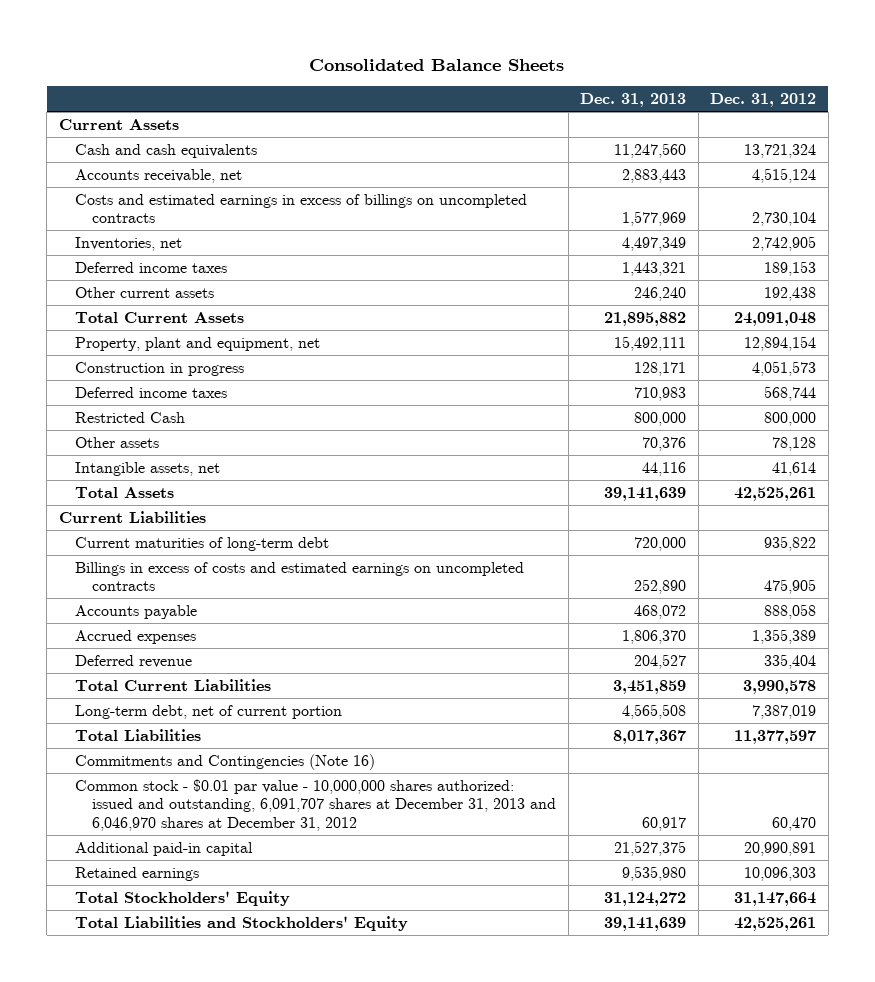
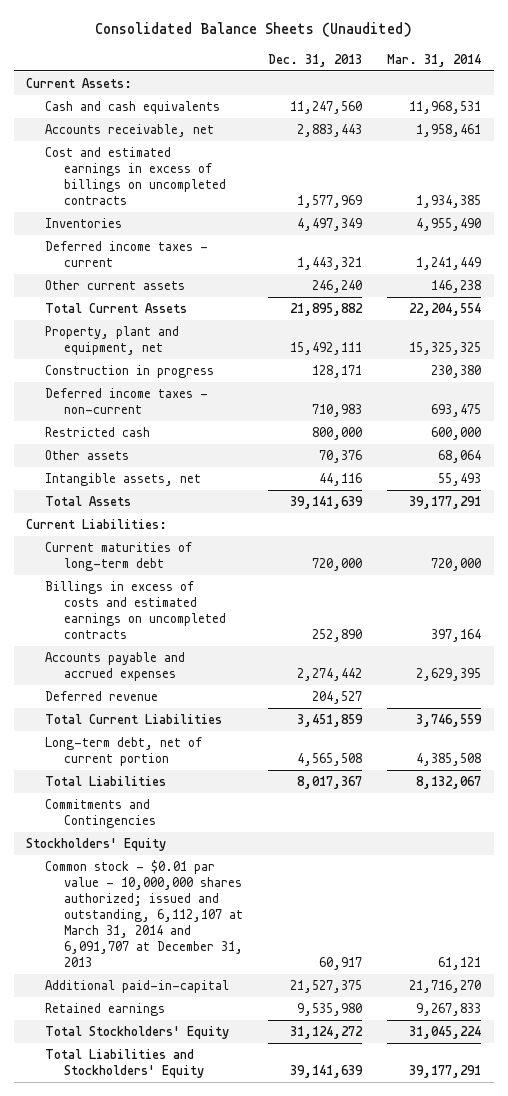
[309,58,565,71] Consolidated Balance Sheets -> [94,22,412,38] Consolidated Balance Sheets (Unaudited)
[710,93,817,108] Dec. 31, 2012 -> none
none -> [387,53,482,67] Mar. 31, 2014
[58,118,179,130] Current Assets -> [26,78,133,89] Current Assets:
[75,193,528,224] Costs and estimated earnings in excess of billings on uncompleted contracts -> [45,147,227,205] Cost and estimated earnings in excess of billings on uncompleted contracts
[75,236,183,251] Inventories, net -> [45,218,123,229] Inventories
[75,261,228,273] Deferred income taxes -> [45,241,209,268] Deferred income taxes - current
[75,386,228,398] Deferred income taxes -> [45,388,209,415] Deferred income taxes - non-current
[75,411,186,423] Restricted Cash -> [45,427,151,438] Restricted cash
[58,510,206,523] Current Liabilities -> [26,519,168,530] Current Liabilities:
[75,604,198,619] Accounts payable -> none
[75,629,197,644] Accrued expenses -> none
none -> [45,652,186,682] Accounts payable and accrued expenses
[75,753,376,770] Commitments and Contingencies (Note 16) -> [45,799,157,829] Commitments and Contingencies
none -> [26,838,167,852] Stockholders' Equity
[75,778,557,831] Common stock - $0.01 par value - 10,000,000 shares authorized: issued and outstanding, 6,091,707 shares at December 31, 2013 and 6,046,970 shares at December 31, 2012 -> [45,860,244,967] Common stock - $0.01 par value - 10,000,000 shares authorized; issued and outstanding, 6,112,107 at March 31, 2014 and 6,091,707 at December 31, 2013
[75,841,254,856] Additional paid-in capital -> [45,980,230,994] Additional paid-in-capital

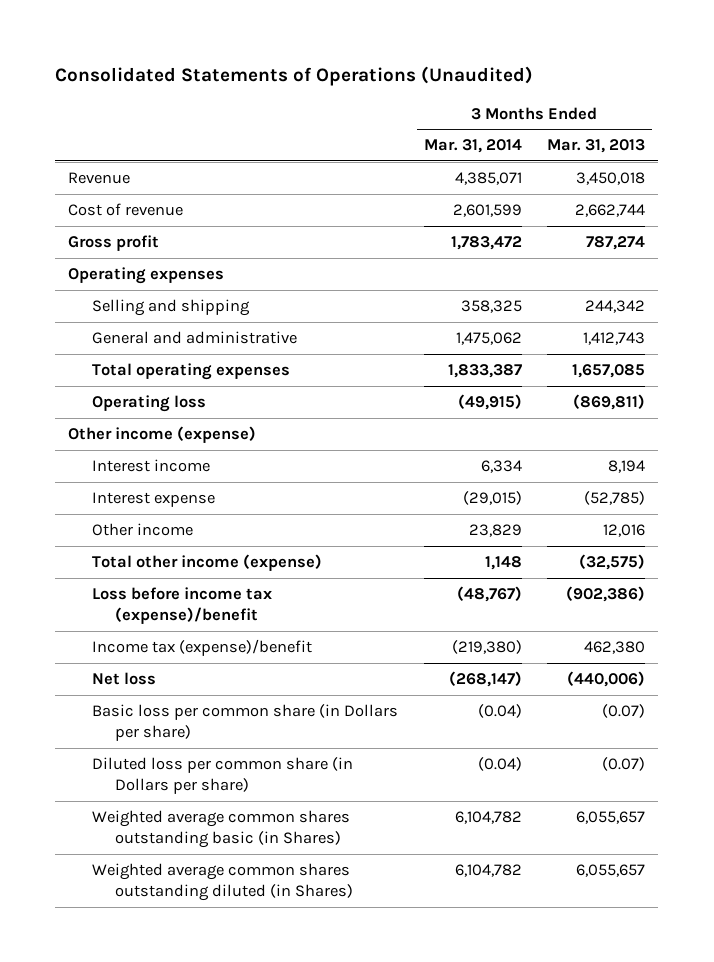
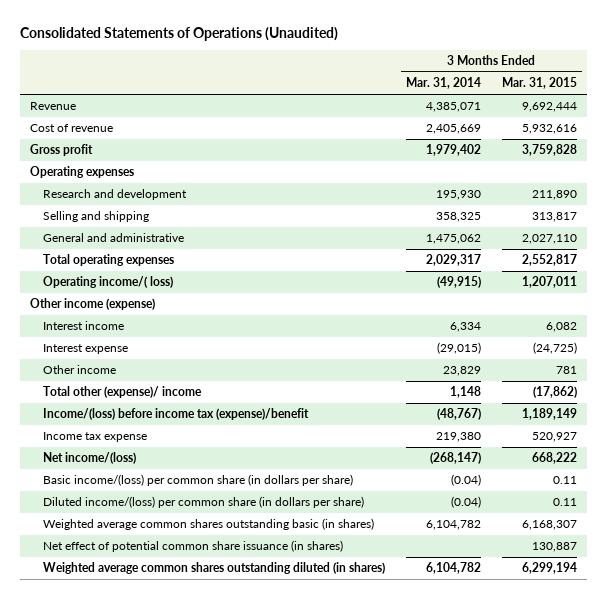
[547,139,646,154] Mar. 31, 2013 -> none
none -> [501,77,577,90] Mar. 31, 2015
[452,204,522,218] 2,601,599 -> [425,124,481,135] 2,405,669
[450,236,522,251] 1,783,472 -> [425,144,481,157] 1,979,402
none -> [43,189,188,201] Research and development
[447,364,522,379] 1,833,387 -> [425,254,481,267] 2,029,317
[91,395,206,413] Operating loss -> [43,276,174,289] Operating income/( loss)
[91,554,322,572] Total other income (expense) -> [43,386,203,399] Total other (expense)/ income
[91,587,272,625] Loss before income tax (expense)/benefit -> [43,408,310,421] Income/(loss) before income tax (expense)/benefit
[91,639,312,657] Income tax (expense)/benefit -> [43,432,148,443] Income tax expense
[451,640,522,655] (219,380) -> [435,432,481,443] 219,380
[91,672,156,686] Net loss -> [43,452,137,465] Net income/(loss)
[91,704,398,742] Basic loss per common share (in Dollars per share) -> [43,474,354,487] Basic income/(loss) per common share (in dollars per share)
[91,757,353,795] Diluted loss per common share (in Dollars per share) -> [43,496,365,509] Diluted income/(loss) per common share (in dollars per share)
[91,810,350,849] Weighted average common shares outstanding basic (in Shares) -> [43,518,375,531] Weighted average common shares outstanding basic (in shares)
none -> [43,540,344,553] Net effect of potential common share issuance (in shares)
[91,863,354,902] Weighted average common shares outstanding diluted (in Shares) -> [43,562,386,575] Weighted average common shares outstanding diluted (in shares)

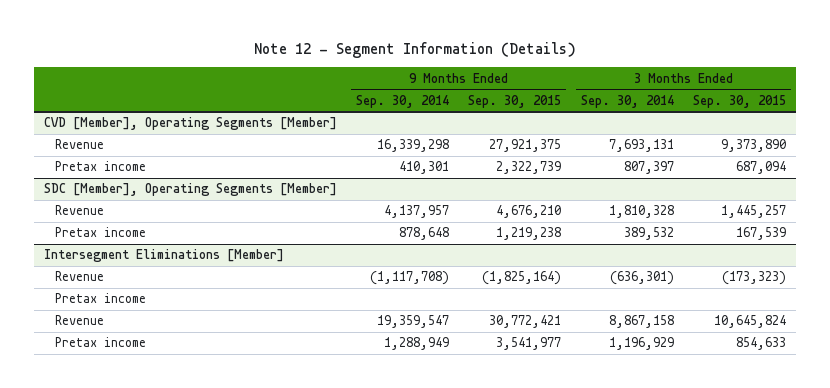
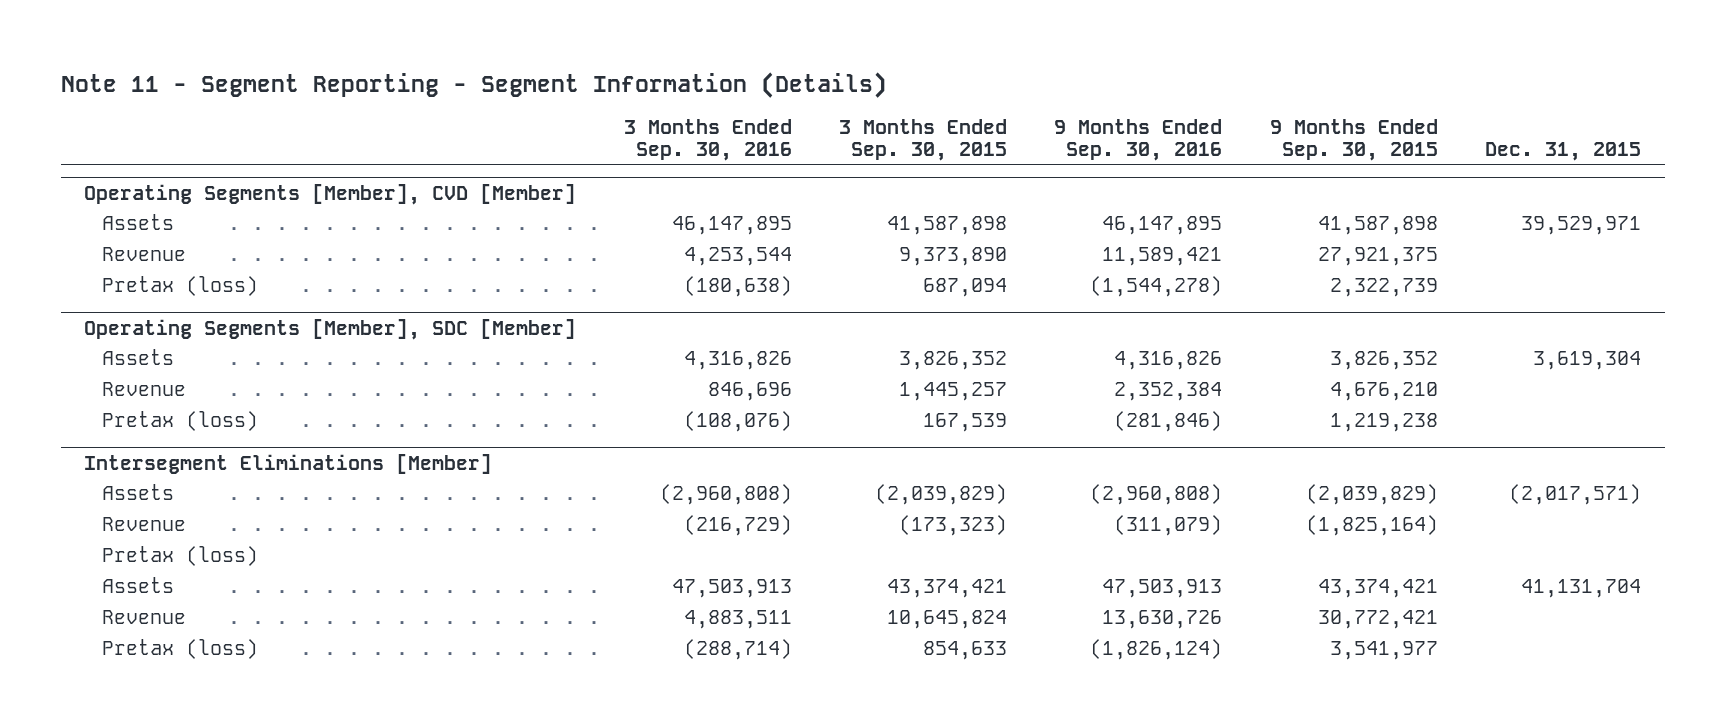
[253,42,576,59] Note 12 - Segment Information (Details) -> [60,71,887,98] Note 11 - Segment Reporting - Segment Information (Details)
[355,94,449,108] Sep. 30, 2014 -> none
[580,94,674,108] Sep. 30, 2014 -> none
none -> [623,118,792,162] 3 Months Ended Sep. 30, 2016
none -> [1054,118,1223,162] 9 Months Ended Sep. 30, 2016
none -> [1484,142,1641,162] Dec. 31, 2015
[43,117,337,131] CVD [Member], Operating Segments [Member] -> [84,183,577,205] Operating Segments [Member], CVD [Member]
none -> [102,214,175,231] Assets
[54,161,146,172] Pretax income -> [102,276,259,297] Pretax (loss)
[43,183,337,197] SDC [Member], Operating Segments [Member] -> [84,318,577,340] Operating Segments [Member], SDC [Member]
none -> [102,349,175,366] Assets
[54,227,146,238] Pretax income -> [102,411,259,432] Pretax (loss)
none -> [102,484,175,501] Assets
[54,293,146,304] Pretax income -> [102,546,259,567] Pretax (loss)
none -> [102,577,175,594] Assets
[54,337,146,348] Pretax income -> [102,639,259,660] Pretax (loss)

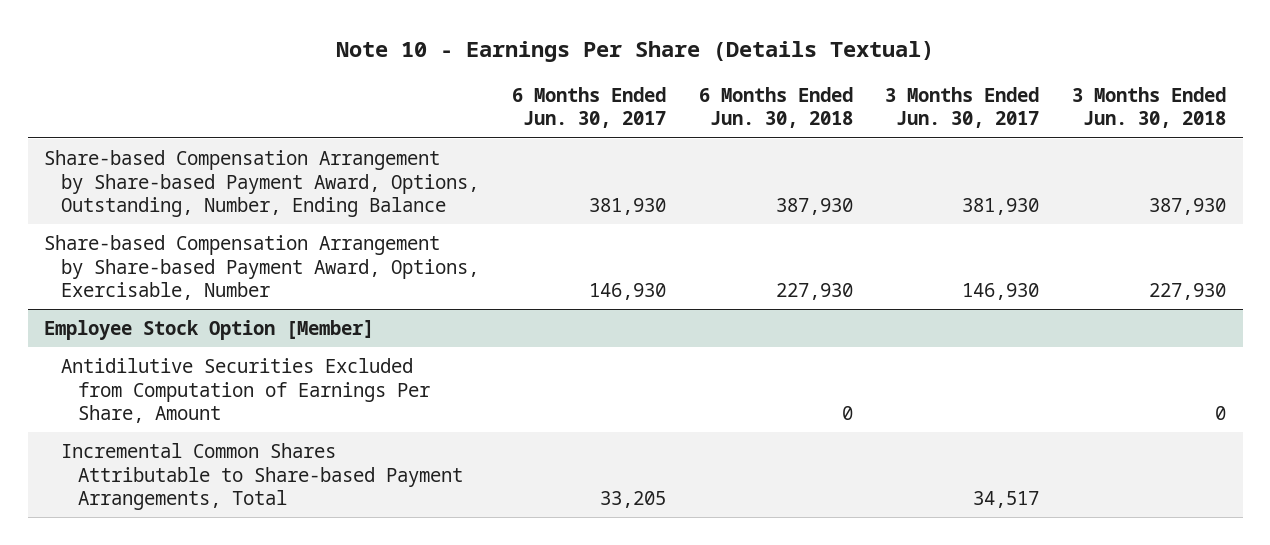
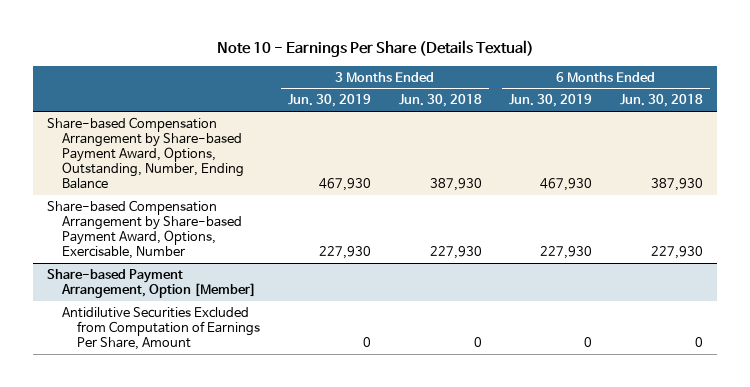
[511,86,666,129] 6 Months Ended Jun. 30, 2017 -> none
[885,86,1040,129] 3 Months Ended Jun. 30, 2017 -> none
none -> [287,94,371,108] Jun. 30, 2019
none -> [509,94,593,108] Jun. 30, 2019
[43,319,374,340] Employee Stock Option [Member] -> [46,268,257,299] Share-based Payment Arrangement, Option [Member]
[60,442,463,511] Incremental Common Shares Attributable to Share-based Payment Arrangements, Total -> none

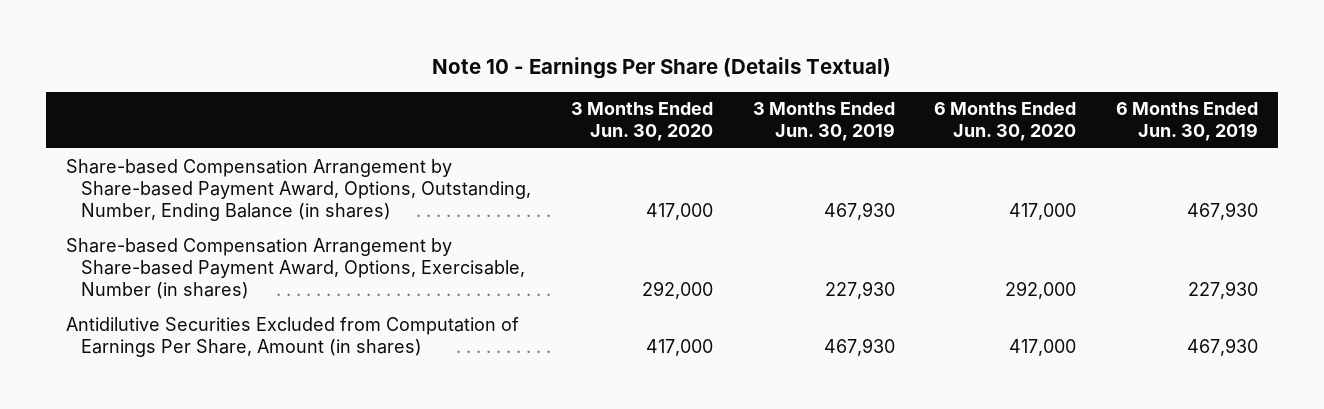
[398,94,482,108] Jun. 30, 2018 -> none
[620,94,704,108] Jun. 30, 2018 -> none
none -> [571,102,714,142] 3 Months Ended Jun. 30, 2020
none -> [934,102,1077,142] 6 Months Ended Jun. 30, 2020
[46,268,257,299] Share-based Payment Arrangement, Option [Member] -> none
[46,116,245,190] Share-based Compensation Arrangement by Share-based Payment Award, Options, Outstanding, Number, Ending Balance -> [65,158,532,222] Share-based Compensation Arrangement by Share-based Payment Award, Options, Outstanding, Number, Ending Balance (in shares)
[46,199,243,260] Share-based Compensation Arrangement by Share-based Payment Award, Options, Exercisable, Number -> [65,237,526,300] Share-based Compensation Arrangement by Share-based Payment Award, Options, Exercisable, Number (in shares)
[62,306,261,351] Antidilutive Securities Excluded from Computation of Earnings Per Share, Amount -> [65,316,519,357] Antidilutive Securities Excluded from Computation of Earnings Per Share, Amount (in shares)
[362,337,371,348] 0 -> [823,337,895,356] 467,930
[584,337,593,348] 0 -> [1187,337,1259,356] 467,930

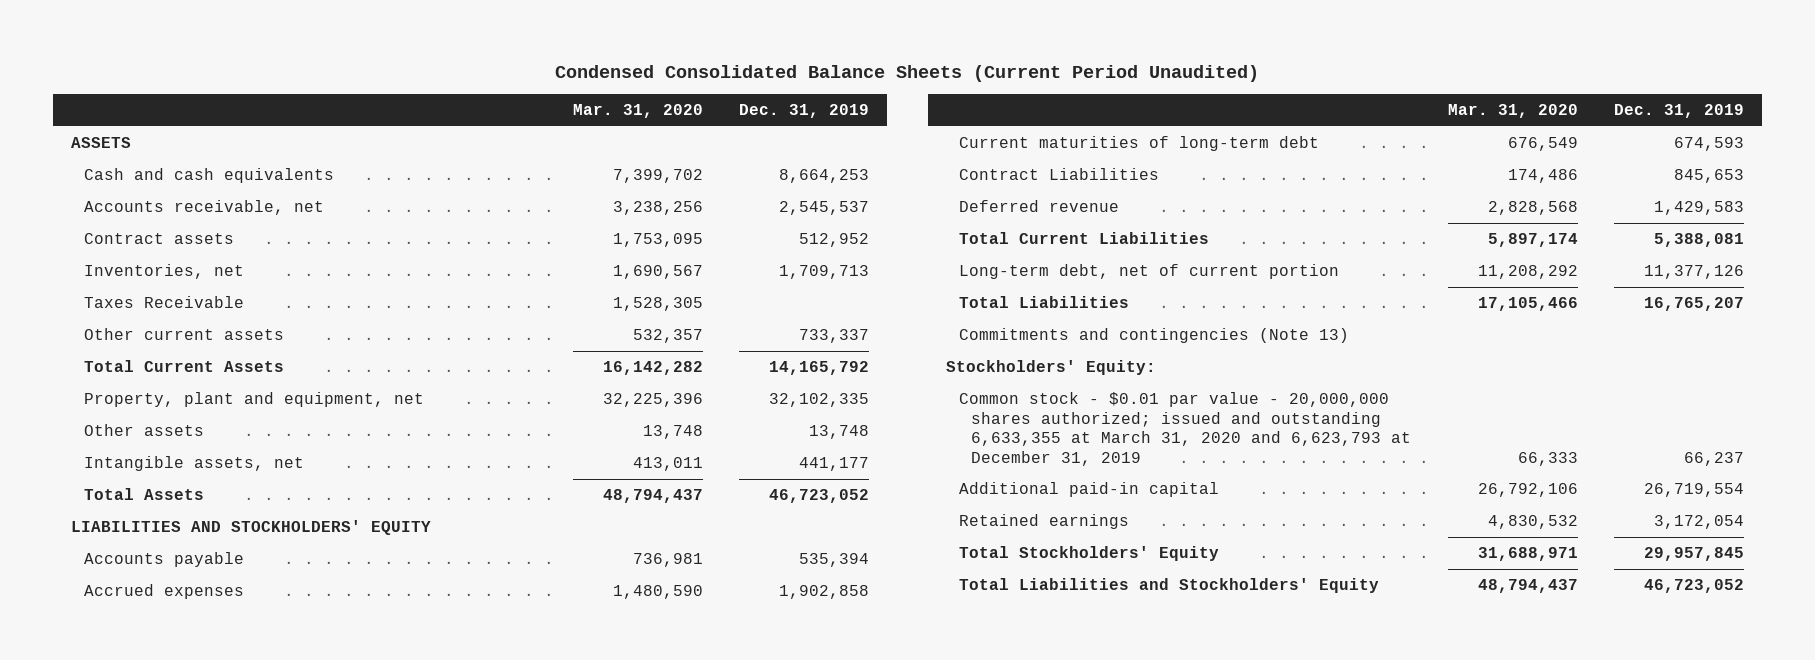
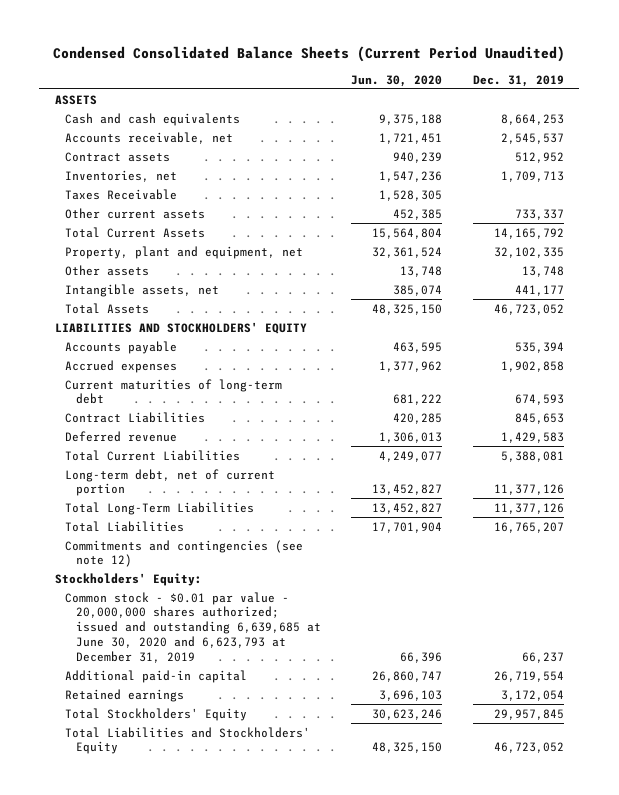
[572,104,703,119] Mar. 31, 2020 -> none
none -> [351,74,443,87] Jun. 30, 2020
none -> [65,501,255,515] Total Long-Term Liabilities
[958,328,1349,344] Commitments and contingencies (Note 13) -> [65,539,304,568] Commitments and contingencies (see note 12)
[958,392,1412,466] Common stock - $0.01 par value - 20,000,000 shares authorized; issued and outstanding 6,633,355 at March 31, 2020 and 6,623,793 at December 31, 2019 -> [65,591,321,663] Common stock - $0.01 par value - 20,000,000 shares authorized; issued and outstanding 6,639,685 at June 30, 2020 and 6,623,793 at December 31, 2019

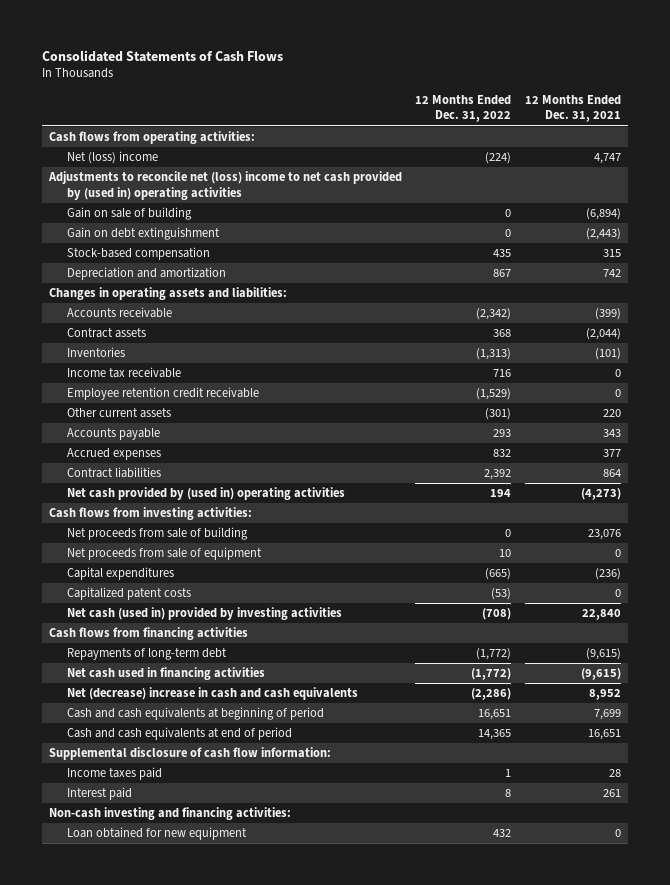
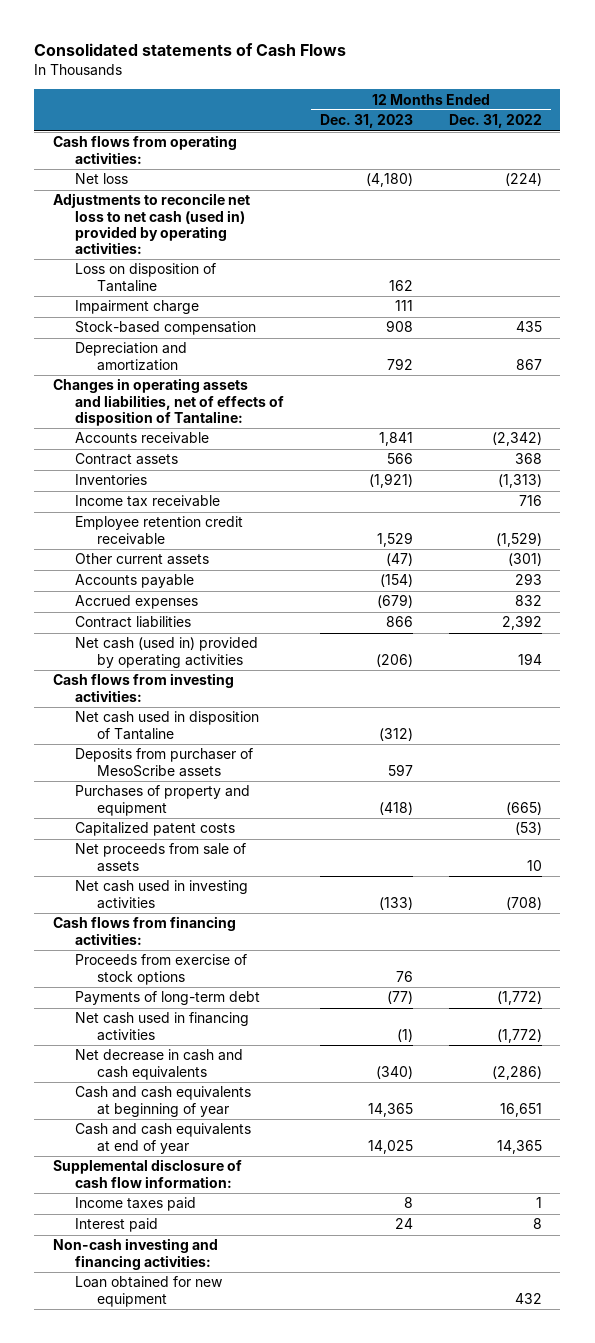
[41,49,283,62] Consolidated Statements of Cash Flows -> [34,43,347,57] Consolidated statements of Cash Flows
[525,94,622,123] 12 Months Ended Dec. 31, 2021 -> none
none -> [319,114,413,129] Dec. 31, 2023
[67,207,193,221] Gain on sale of building -> none
[67,227,221,241] Gain on debt extinguishment -> none
[67,151,159,165] Net (loss) income -> [74,173,128,185] Net loss
[47,171,402,200] Adjustments to reconcile net (loss) income to net cash provided by (used in) operating activities -> [52,193,250,255] Adjustments to reconcile net loss to net cash (used in) provided by operating activities:
none -> [74,263,216,292] Loss on disposition of Tantaline
none -> [74,300,199,315] Impairment charge
[48,287,287,301] Changes in operating assets and liabilities: -> [52,378,284,426] Changes in operating assets and liabilities, net of effects of disposition of Tantaline:
[67,487,346,501] Net cash provided by (used in) operating activities -> [74,637,258,668] Net cash (used in) provided by operating activities
[67,527,249,541] Net proceeds from sale of building -> none
[67,547,263,561] Net proceeds from sale of equipment -> none
none -> [74,711,259,740] Net cash used in disposition of Tantaline
none -> [74,748,253,777] Deposits from purchaser of MesoScribe assets
[67,567,175,581] Capital expenditures -> [74,785,250,816] Purchases of property and equipment
none -> [74,843,246,872] Net proceeds from sale of assets
[67,607,343,621] Net cash (used in) provided by investing activities -> [74,880,248,909] Net cash used in investing activities
[48,627,248,641] Cash flows from financing activities -> [52,916,236,945] Cash flows from financing activities:
none -> [74,954,247,985] Proceeds from exercise of stock options
[67,648,228,661] Repayments of long-term debt -> [74,991,260,1006] Payments of long-term debt
[67,687,359,701] Net (decrease) increase in cash and cash equivalents -> [74,1049,243,1080] Net decrease in cash and cash equivalents
[67,707,325,721] Cash and cash equivalents at beginning of period -> [74,1086,251,1117] Cash and cash equivalents at beginning of year
[67,727,293,741] Cash and cash equivalents at end of period -> [74,1123,251,1154] Cash and cash equivalents at end of year

